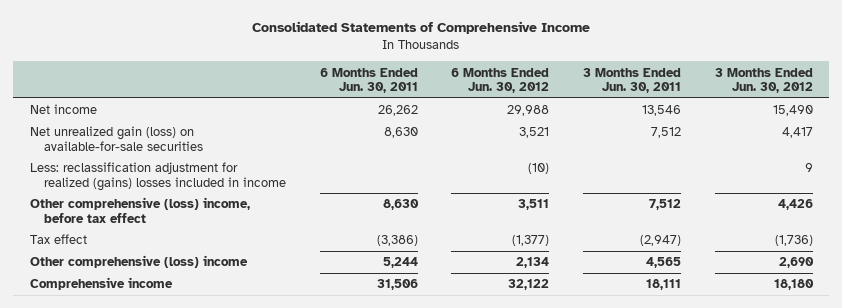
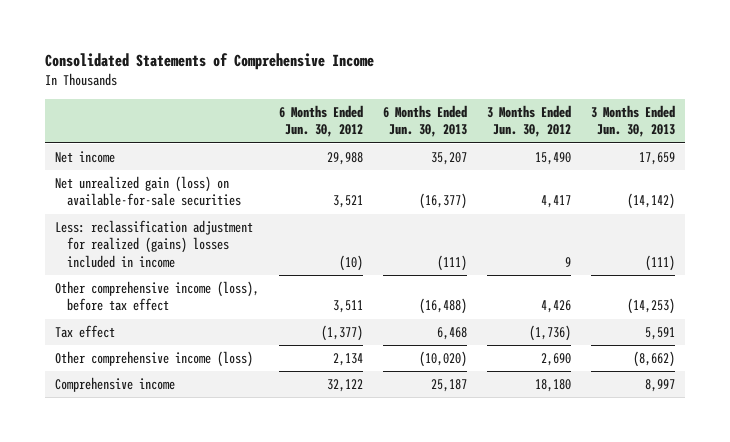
[319,67,418,94] 6 Months Ended Jun. 30, 2011 -> none
[582,67,681,94] 3 Months Ended Jun. 30, 2011 -> none
none -> [382,104,467,138] 6 Months Ended Jun. 30, 2013
none -> [591,104,676,138] 3 Months Ended Jun. 30, 2013
[29,197,250,223] Other comprehensive (loss) income, before tax effect -> [54,280,259,312] Other comprehensive income (loss), before tax effect
[29,255,248,269] Other comprehensive (loss) income -> [54,350,253,367] Other comprehensive income (loss)

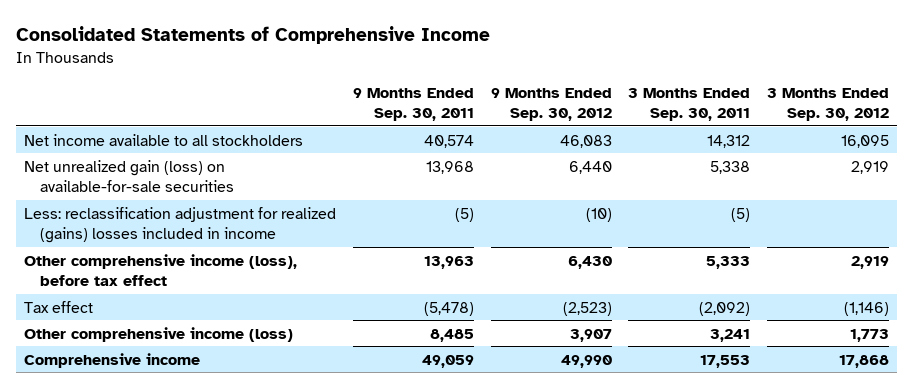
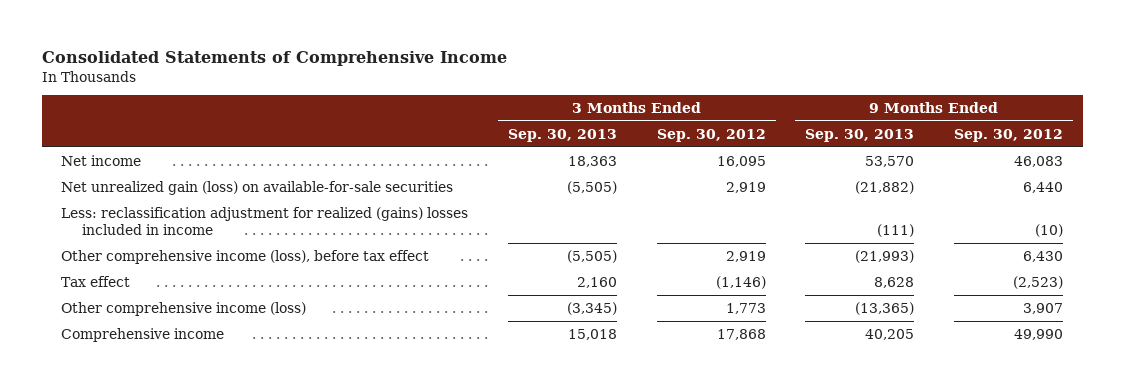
[353,87,475,122] 9 Months Ended Sep. 30, 2011 -> none
[628,87,751,122] 3 Months Ended Sep. 30, 2011 -> none
none -> [508,128,618,142] Sep. 30, 2013
none -> [805,128,915,142] Sep. 30, 2013
[24,133,304,146] Net income available to all stockholders -> [61,154,142,166] Net income

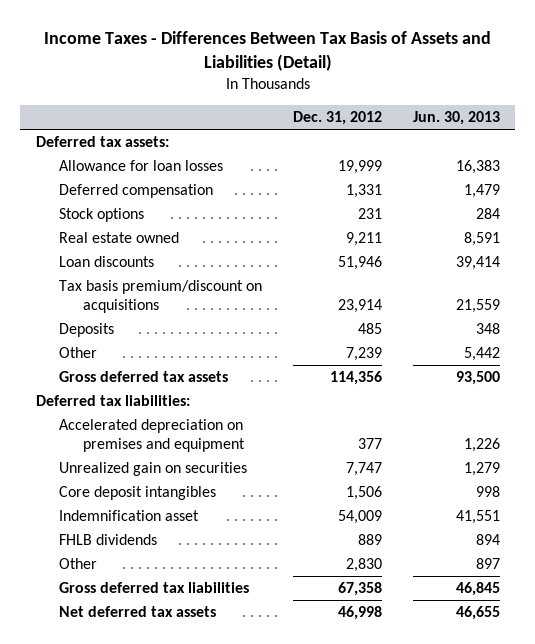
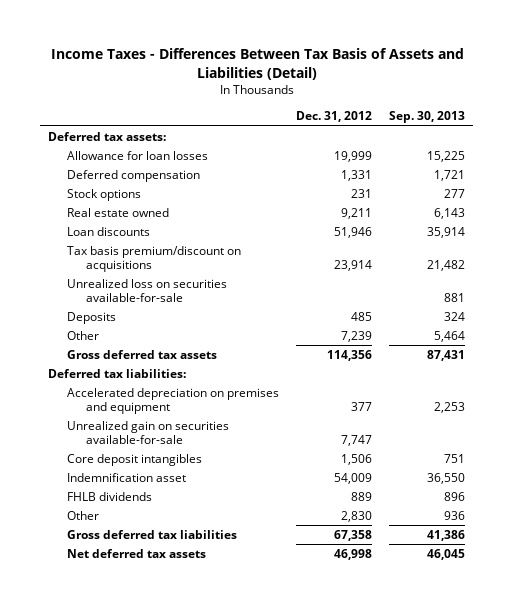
[412,110,500,125] Jun. 30, 2013 -> none
none -> [388,111,465,124] Sep. 30, 2013
none -> [66,279,227,303] Unrealized loss on securities available-for-sale
[59,462,248,477] Unrealized gain on securities -> [66,421,229,445] Unrealized gain on securities available-for-sale

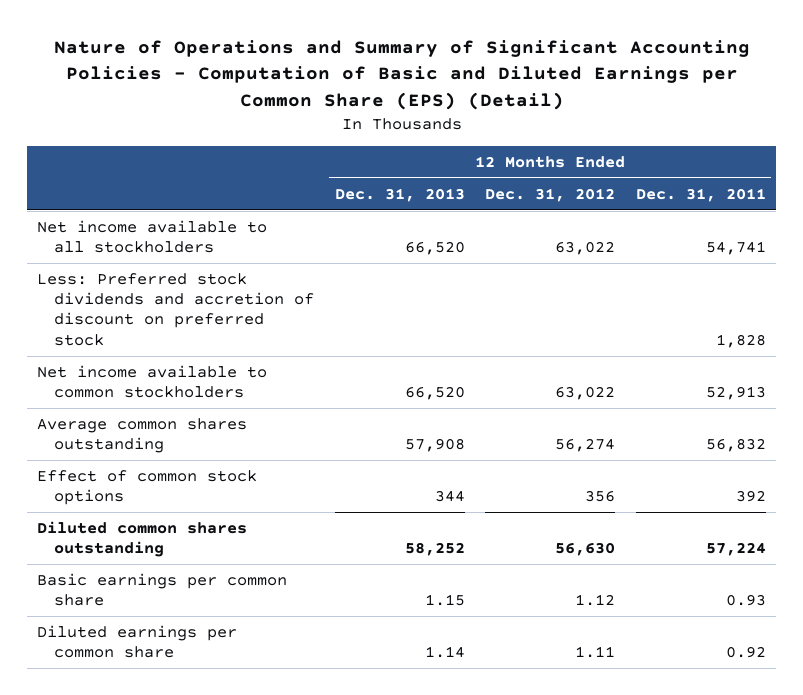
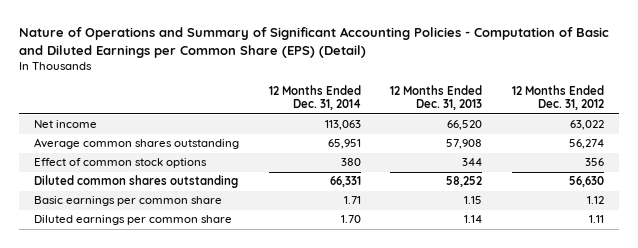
[636,187,767,202] Dec. 31, 2011 -> none
none -> [268,84,361,111] 12 Months Ended Dec. 31, 2014
[37,220,268,254] Net income available to all stockholders -> none
[37,273,314,346] Less: Preferred stock dividends and accretion of discount on preferred stock -> none
[37,365,268,399] Net income available to common stockholders -> [34,120,98,129] Net income

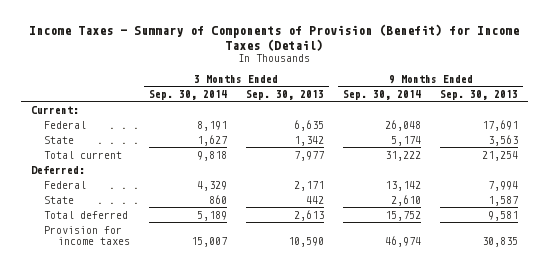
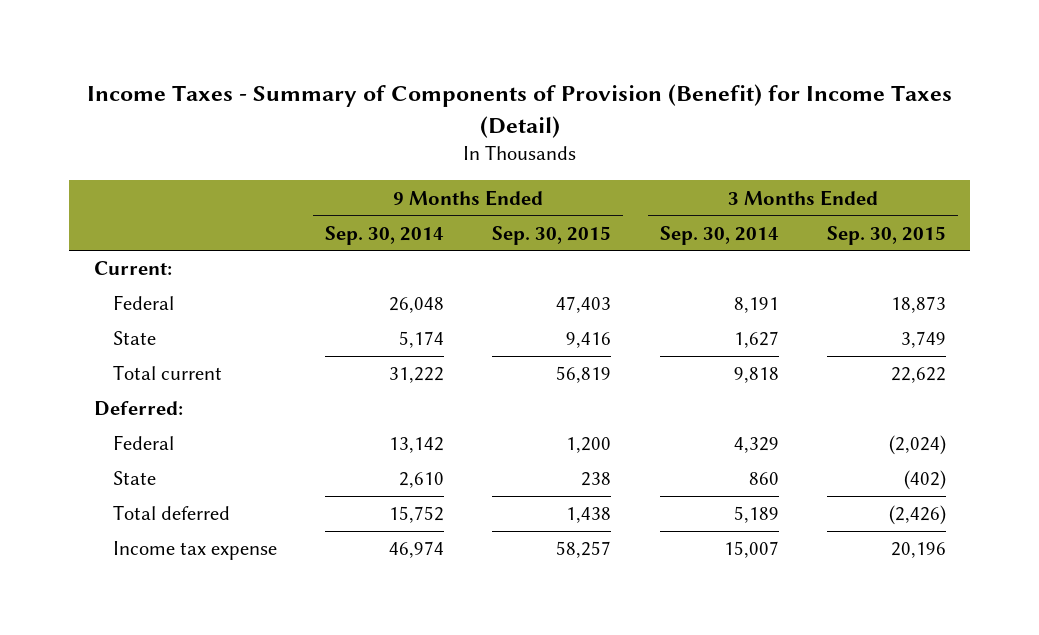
[245,90,324,101] Sep. 30, 2013 -> none
[440,90,519,101] Sep. 30, 2013 -> none
none -> [492,225,612,245] Sep. 30, 2015
none -> [826,225,946,245] Sep. 30, 2015
[44,225,130,246] Provision for income taxes -> [112,541,277,561] Income tax expense

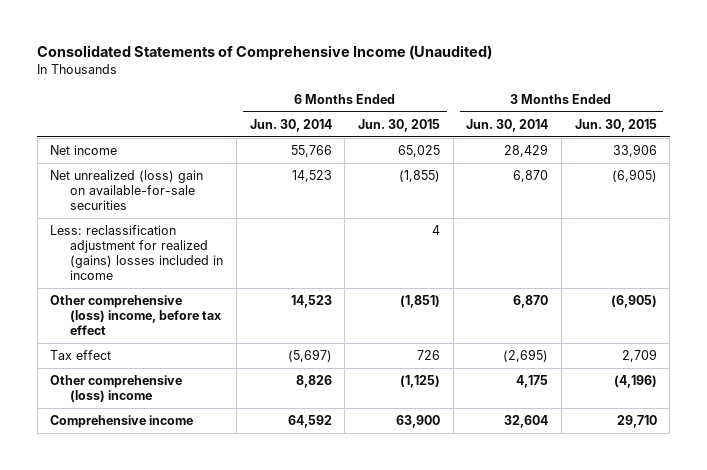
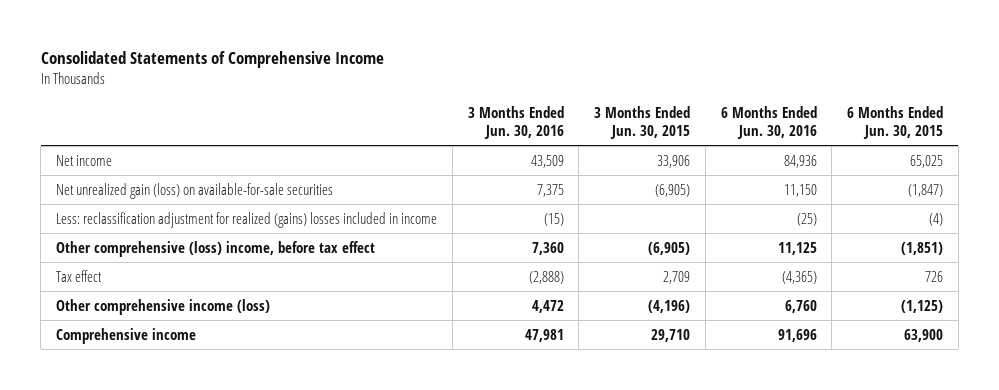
[37,44,493,60] Consolidated Statements of Comprehensive Income (Unaudited) -> [40,50,384,68] Consolidated Statements of Comprehensive Income
[249,118,332,132] Jun. 30, 2014 -> none
[466,118,549,132] Jun. 30, 2014 -> none
none -> [467,106,564,140] 3 Months Ended Jun. 30, 2016
none -> [720,106,817,140] 6 Months Ended Jun. 30, 2016
[50,170,204,211] Net unrealized (loss) gain on available-for-sale securities -> [56,182,334,199] Net unrealized gain (loss) on available-for-sale securities
[398,170,440,183] (1,855) -> [908,183,944,197] (1,847)
[431,225,440,236] 4 -> [929,212,944,226] (4)
[50,375,183,403] Other comprehensive (loss) income -> [56,298,271,315] Other comprehensive income (loss)

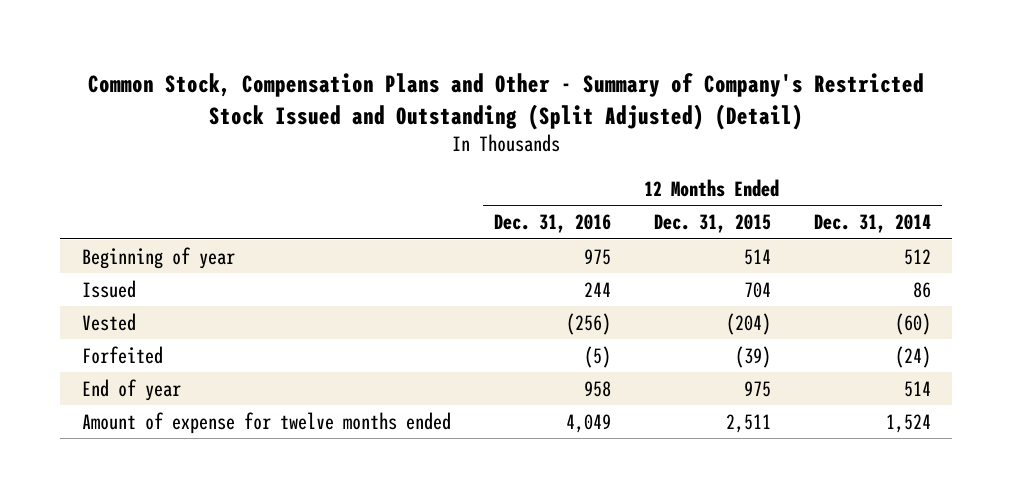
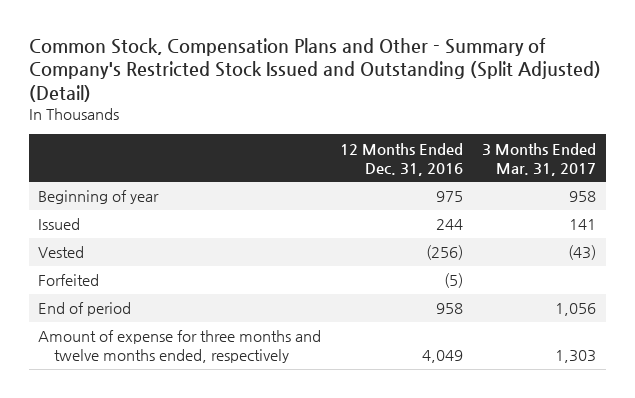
[653,214,771,234] Dec. 31, 2015 -> none
[813,214,931,234] Dec. 31, 2014 -> none
none -> [482,142,597,176] 3 Months Ended Mar. 31, 2017
[81,378,181,401] End of year -> [38,302,132,317] End of period
[81,411,451,434] Amount of expense for twelve months ended -> [38,330,322,364] Amount of expense for three months and twelve months ended, respectively

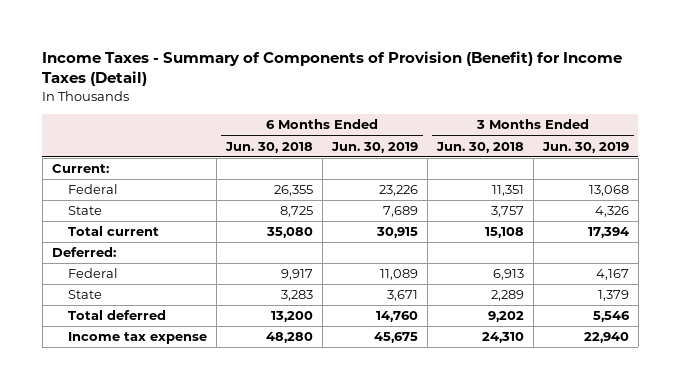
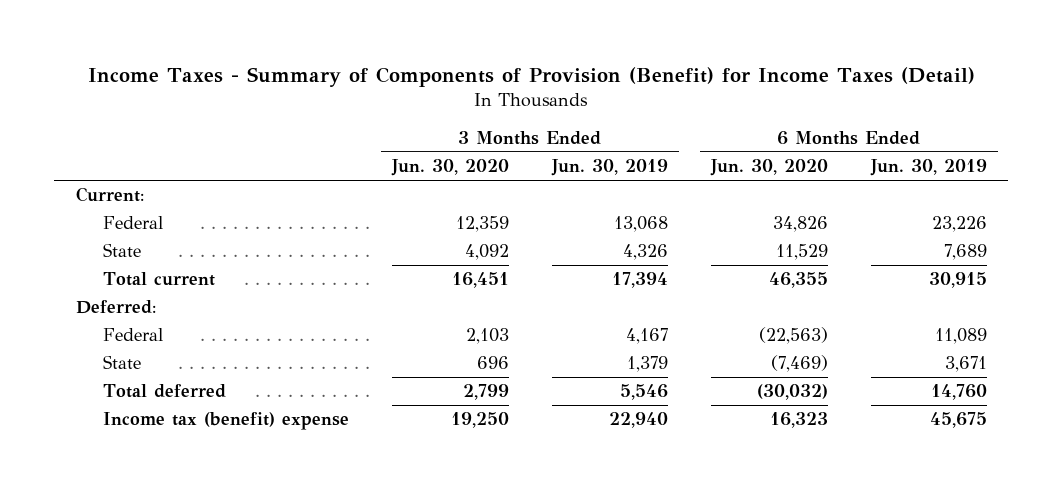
[225,141,314,153] Jun. 30, 2018 -> none
[436,141,525,153] Jun. 30, 2018 -> none
none -> [390,159,509,177] Jun. 30, 2020
none -> [709,159,828,177] Jun. 30, 2020
[68,332,208,345] Income tax expense -> [102,412,349,431] Income tax (benefit) expense

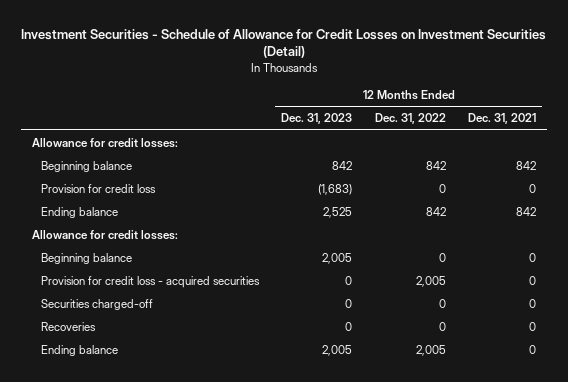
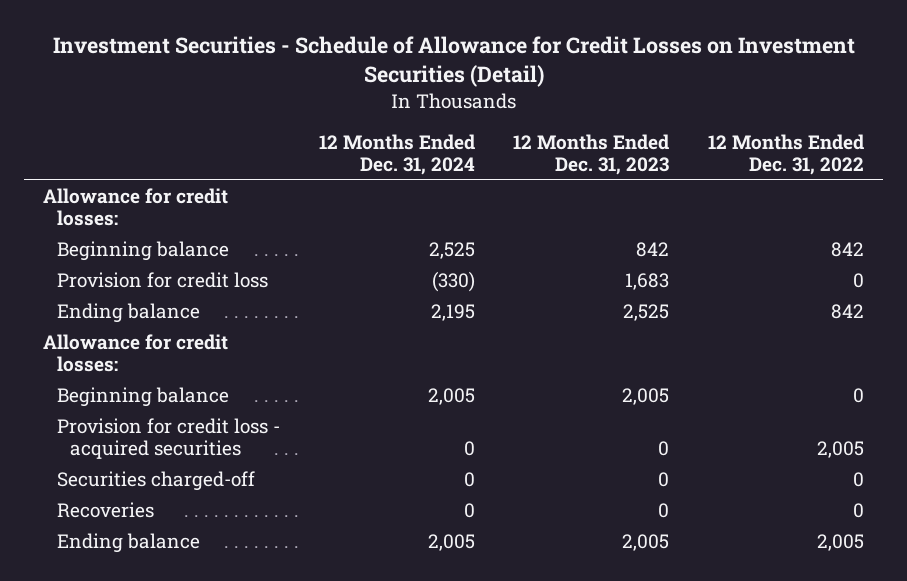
[468,113,537,125] Dec. 31, 2021 -> none
none -> [318,133,475,175] 12 Months Ended Dec. 31, 2024
[318,183,353,195] (1,683) -> [625,273,670,291] 1,683

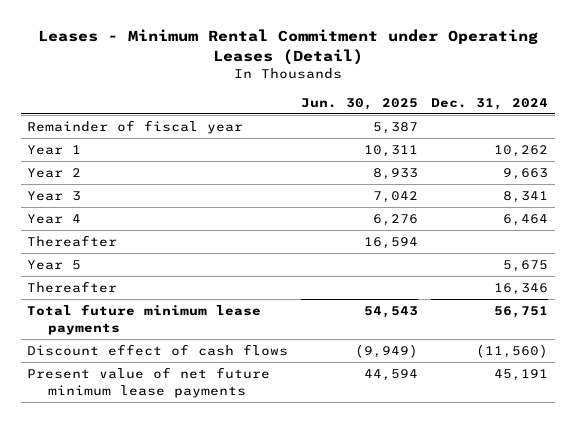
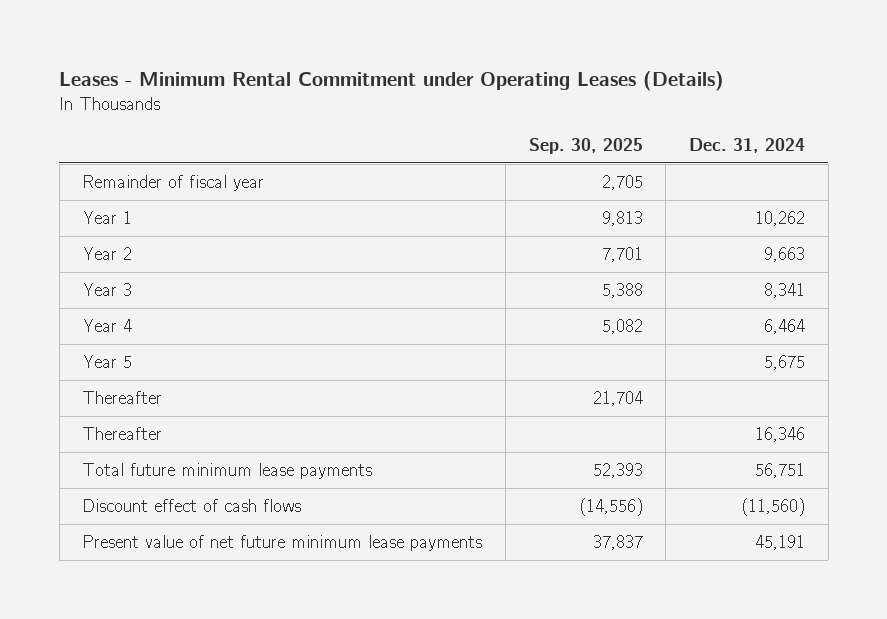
[37,28,538,65] Leases - Minimum Rental Commitment under Operating Leases (Detail) -> [59,71,725,92] Leases - Minimum Rental Commitment under Operating Leases (Details)
[301,97,419,110] Jun. 30, 2025 -> none
none -> [528,137,643,154] Sep. 30, 2025
[27,235,118,248] Thereafter -> [82,390,163,404] Thereafter

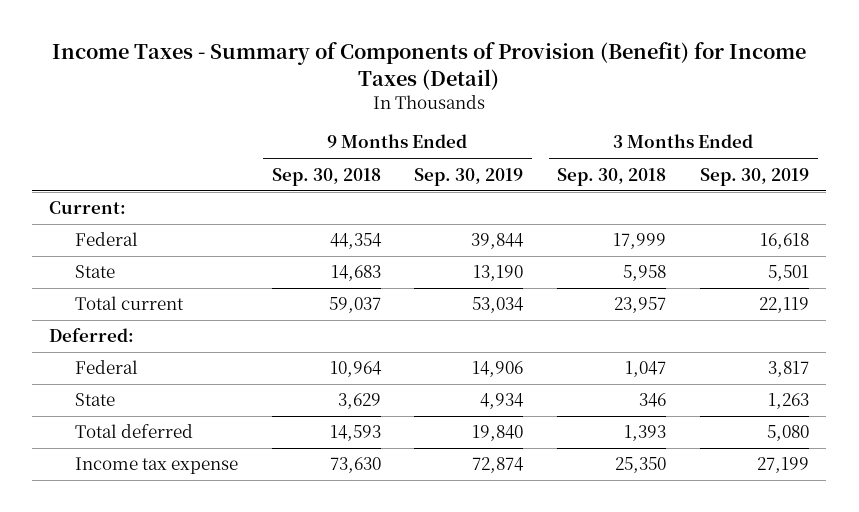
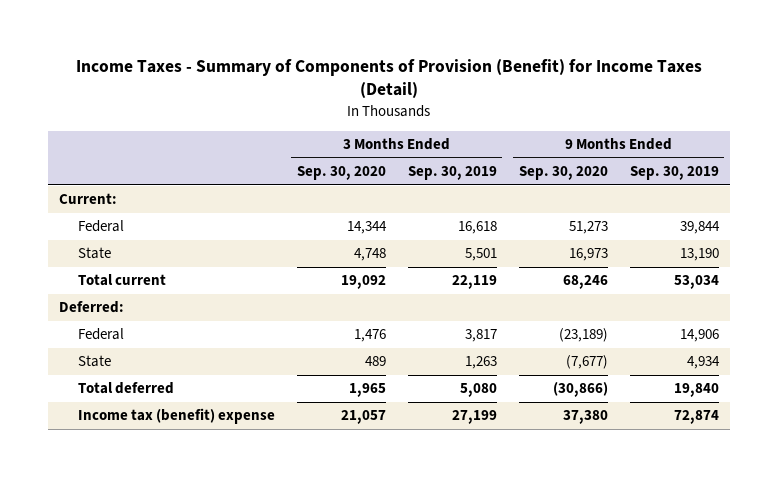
[271,167,381,186] Sep. 30, 2018 -> none
[557,167,667,186] Sep. 30, 2018 -> none
none -> [296,166,386,181] Sep. 30, 2020
none -> [518,166,608,181] Sep. 30, 2020
[74,457,238,475] Income tax expense -> [77,408,275,425] Income tax (benefit) expense

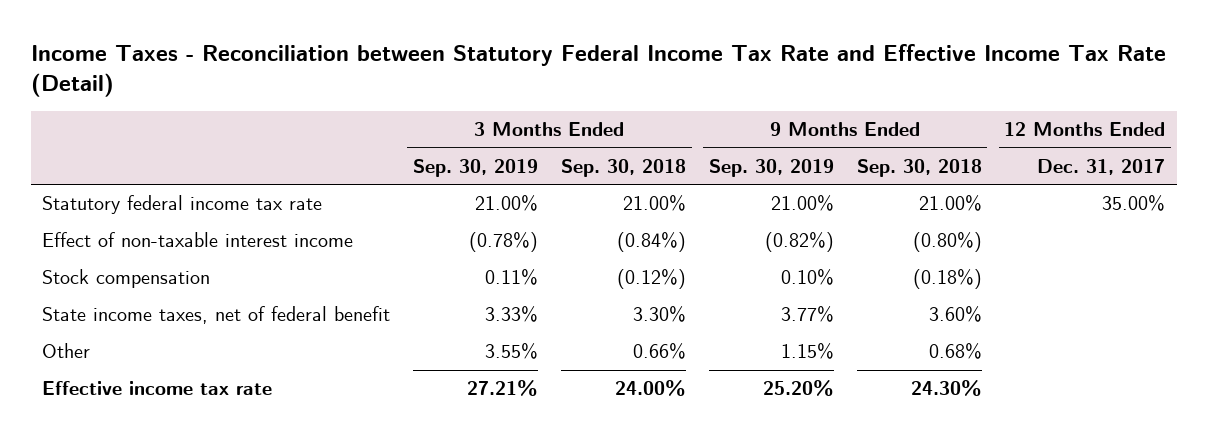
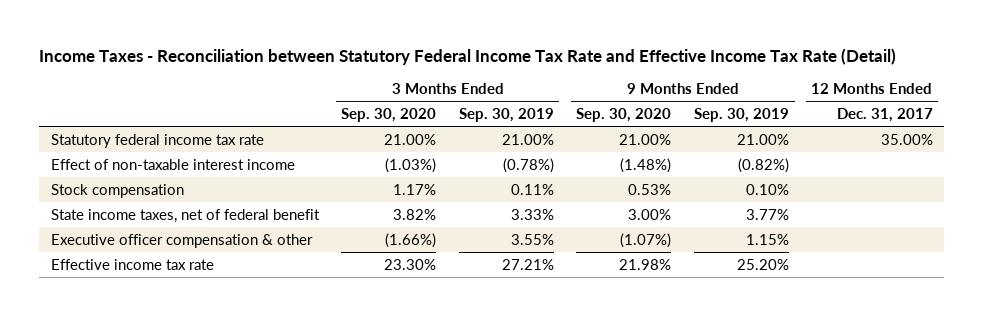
[560,158,686,177] Sep. 30, 2018 -> none
[856,158,982,177] Sep. 30, 2018 -> none
none -> [341,107,437,122] Sep. 30, 2020
none -> [576,107,672,122] Sep. 30, 2020
[42,343,91,359] Other -> [50,233,313,248] Executive officer compensation & other

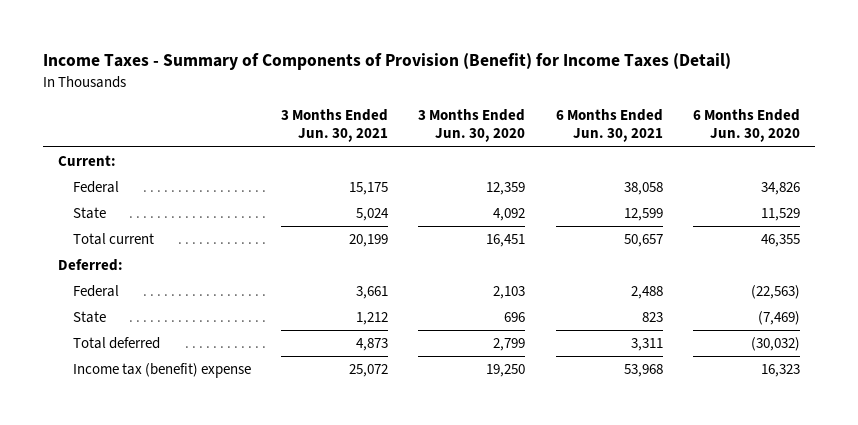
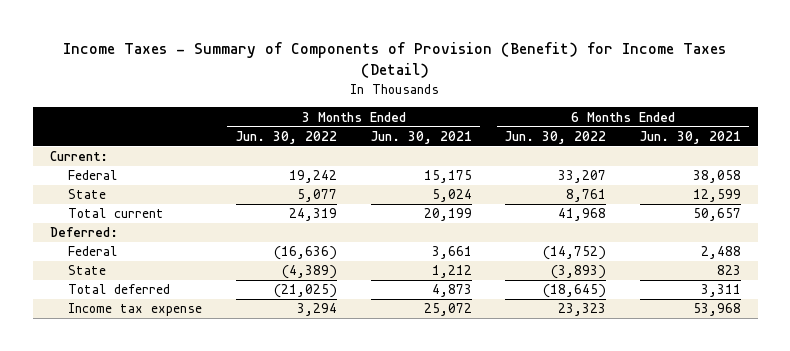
[418,109,526,143] 3 Months Ended Jun. 30, 2020 -> none
[692,109,800,143] 6 Months Ended Jun. 30, 2020 -> none
none -> [235,130,337,144] Jun. 30, 2022
none -> [505,130,607,144] Jun. 30, 2022
[72,363,251,379] Income tax (benefit) expense -> [68,303,203,317] Income tax expense

